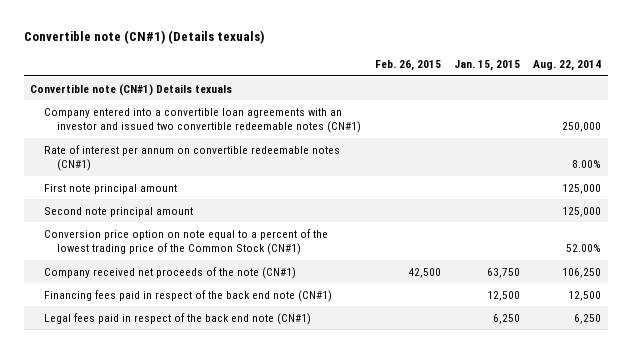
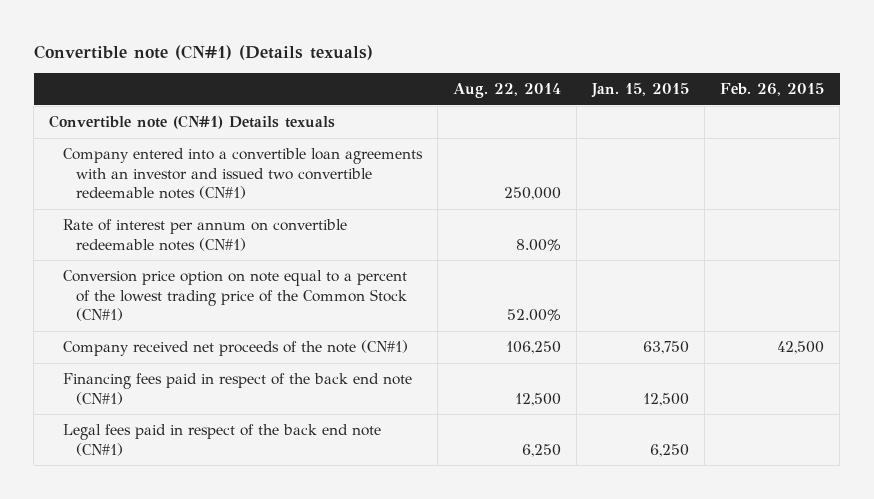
[43,183,177,194] First note principal amount -> none
[43,206,193,217] Second note principal amount -> none

